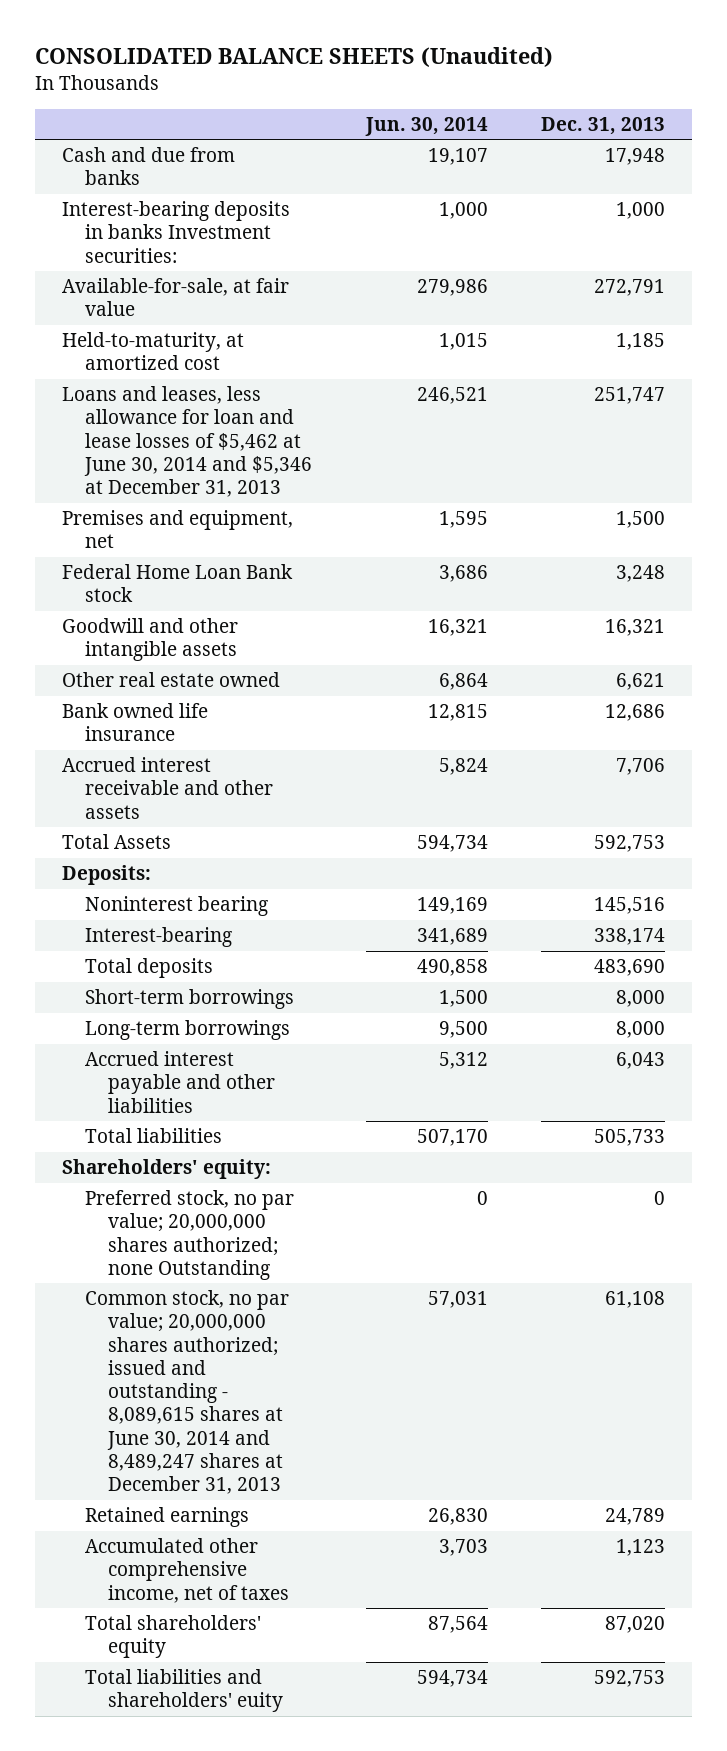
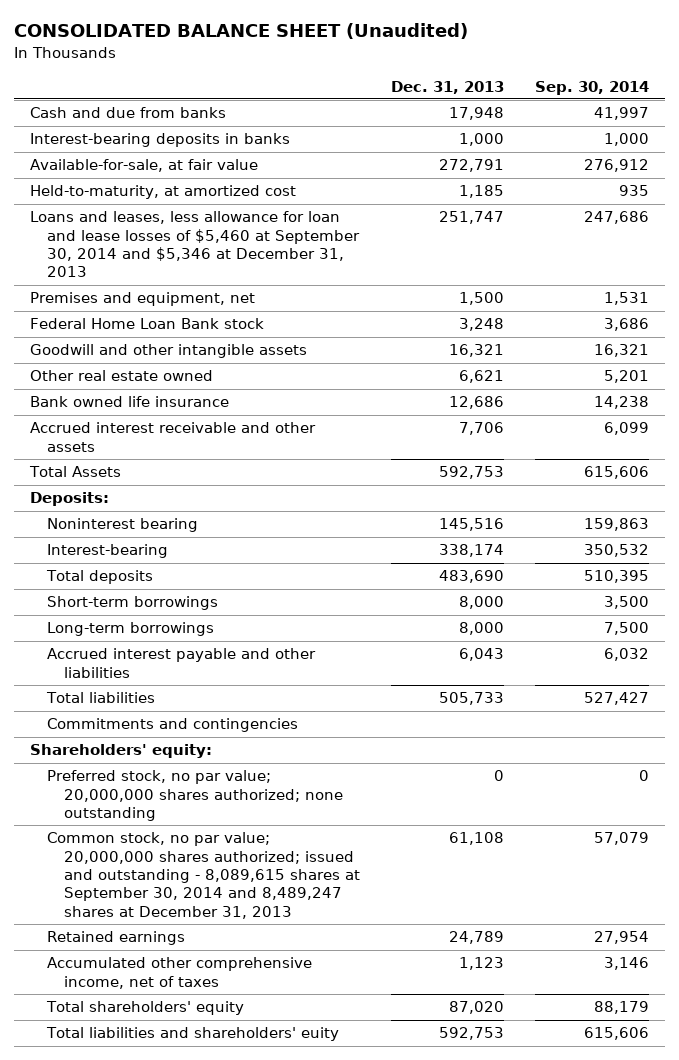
[35,47,554,68] CONSOLIDATED BALANCE SHEETS (Unaudited) -> [13,23,468,40] CONSOLIDATED BALANCE SHEET (Unaudited)
[364,116,488,136] Jun. 30, 2014 -> none
none -> [535,80,650,95] Sep. 30, 2014
[61,201,290,263] Interest-bearing deposits in banks Investment securities: -> [29,133,290,148] Interest-bearing deposits in banks
[61,386,312,498] Loans and leases, less allowance for loan and lease losses of $5,462 at June 30, 2014 and $5,346 at December 31, 2013 -> [29,211,360,278] Loans and leases, less allowance for loan and lease losses of $5,460 at September 30, 2014 and $5,346 at December 31, 2013
none -> [46,718,298,733] Commitments and contingencies
[84,1190,294,1280] Preferred stock, no par value; 20,000,000 shares authorized; none Outstanding -> [46,770,343,821] Preferred stock, no par value; 20,000,000 shares authorized; none outstanding
[84,1290,289,1495] Common stock, no par value; 20,000,000 shares authorized; issued and outstanding - 8,089,615 shares at June 30, 2014 and 8,489,247 shares at December 31, 2013 -> [46,832,360,919] Common stock, no par value; 20,000,000 shares authorized; issued and outstanding - 8,089,615 shares at September 30, 2014 and 8,489,247 shares at December 31, 2013

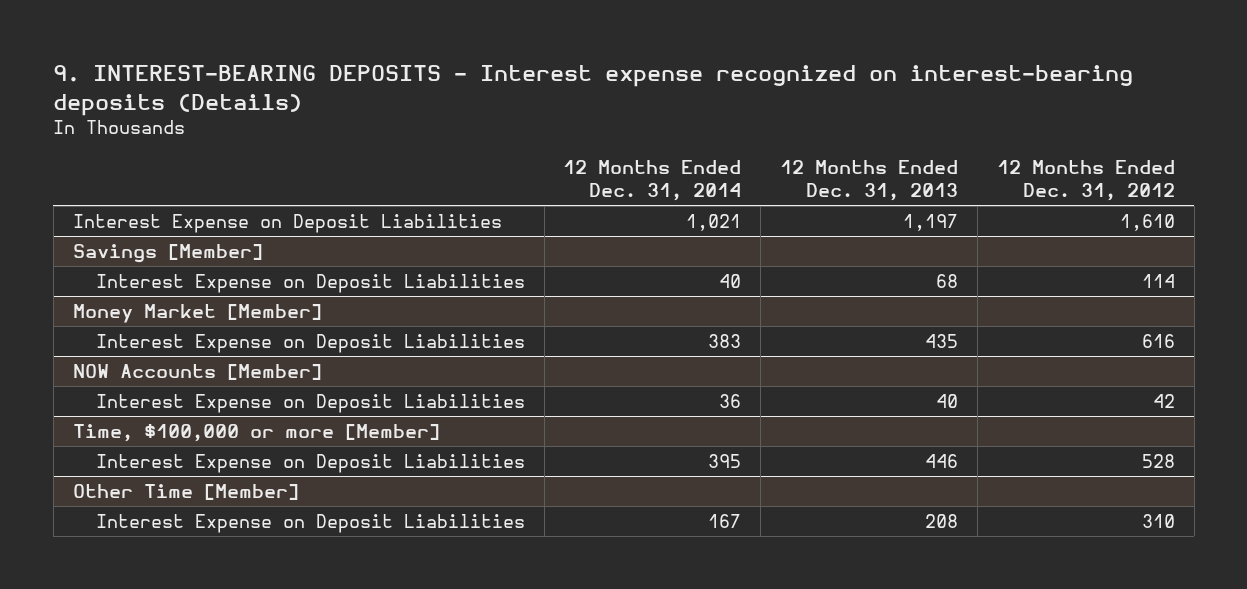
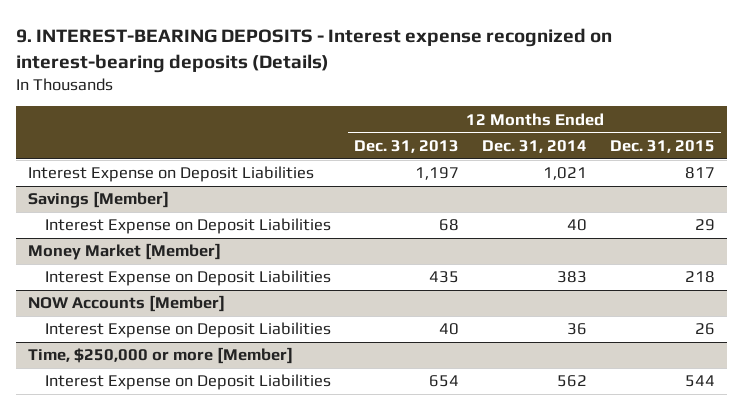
[996,160,1175,202] 12 Months Ended Dec. 31, 2012 -> none
none -> [610,139,716,153] Dec. 31, 2015
[72,483,299,500] Other Time [Member] -> none
[95,513,525,533] Interest Expense on Deposit Liabilities -> none
[72,423,440,442] Time, $100,000 or more [Member] -> [28,347,294,365] Time, $250,000 or more [Member]
[708,453,742,468] 395 -> [557,375,588,388] 562
[925,453,959,468] 446 -> [428,375,459,388] 654

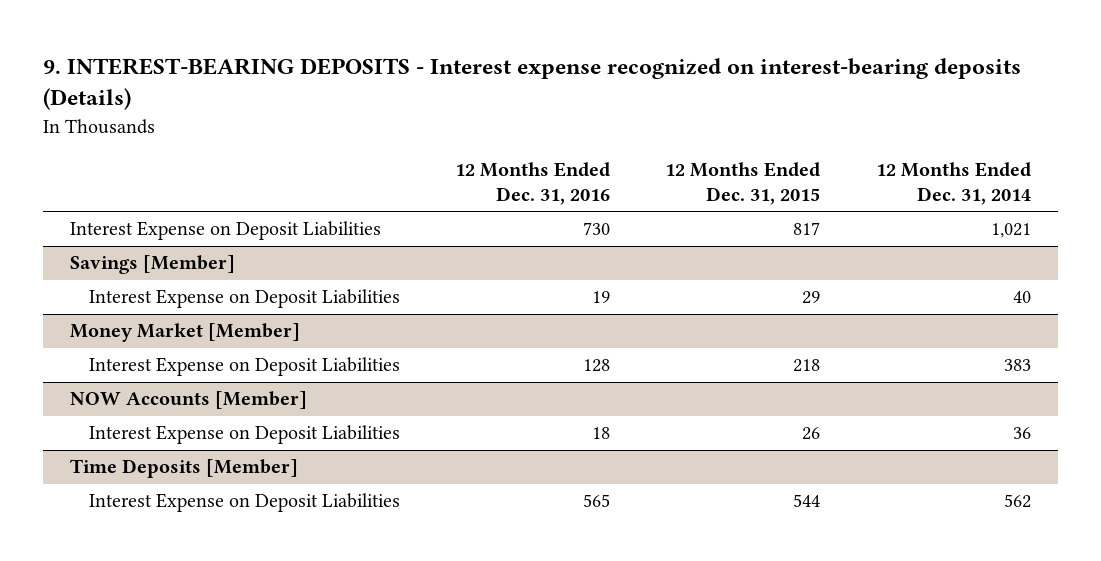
[353,139,459,153] Dec. 31, 2013 -> none
none -> [454,162,610,205] 12 Months Ended Dec. 31, 2016
[28,347,294,365] Time, $250,000 or more [Member] -> [70,459,299,479] Time Deposits [Member]

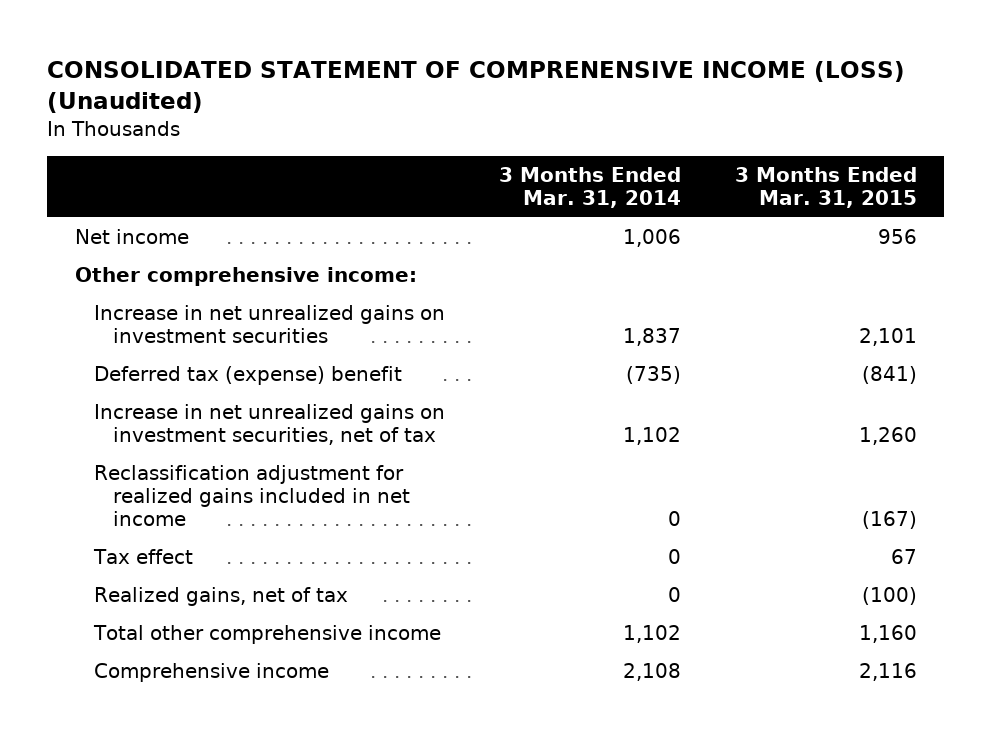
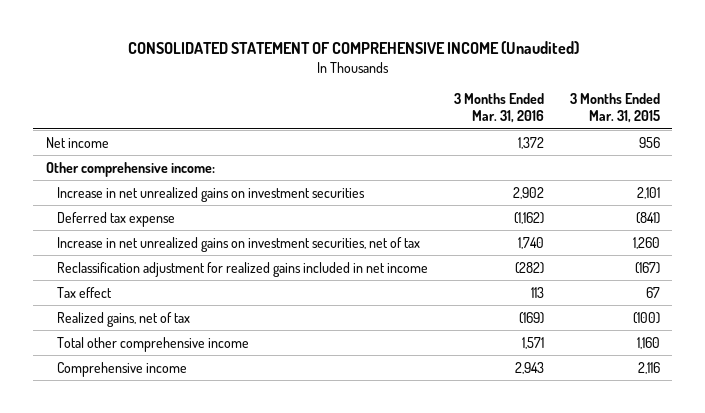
[47,61,906,113] CONSOLIDATED STATEMENT OF COMPRENENSIVE INCOME (LOSS) (Unaudited) -> [127,40,579,54] CONSOLIDATED STATEMENT OF COMPREHENSIVE INCOME (Unaudited)
[498,166,681,208] 3 Months Ended Mar. 31, 2014 -> none
none -> [453,92,544,124] 3 Months Ended Mar. 31, 2016
[93,366,402,386] Deferred tax (expense) benefit -> [56,211,175,227] Deferred tax expense

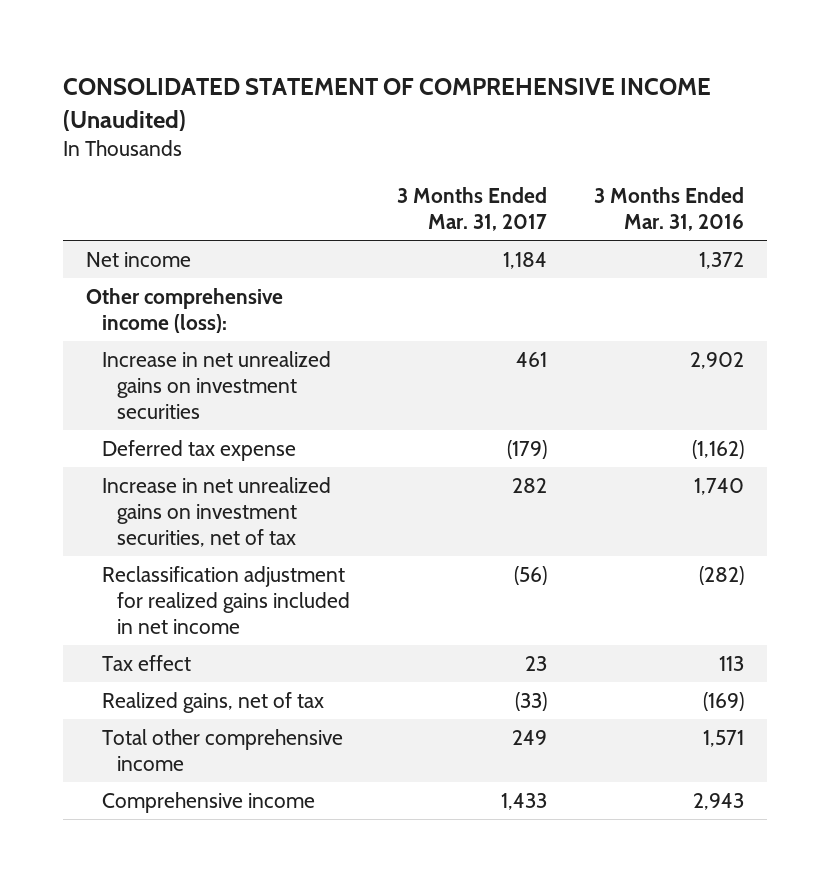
[569,92,660,124] 3 Months Ended Mar. 31, 2015 -> none
none -> [397,186,548,231] 3 Months Ended Mar. 31, 2017
[45,161,215,177] Other comprehensive income: -> [86,287,284,333] Other comprehensive income (loss):

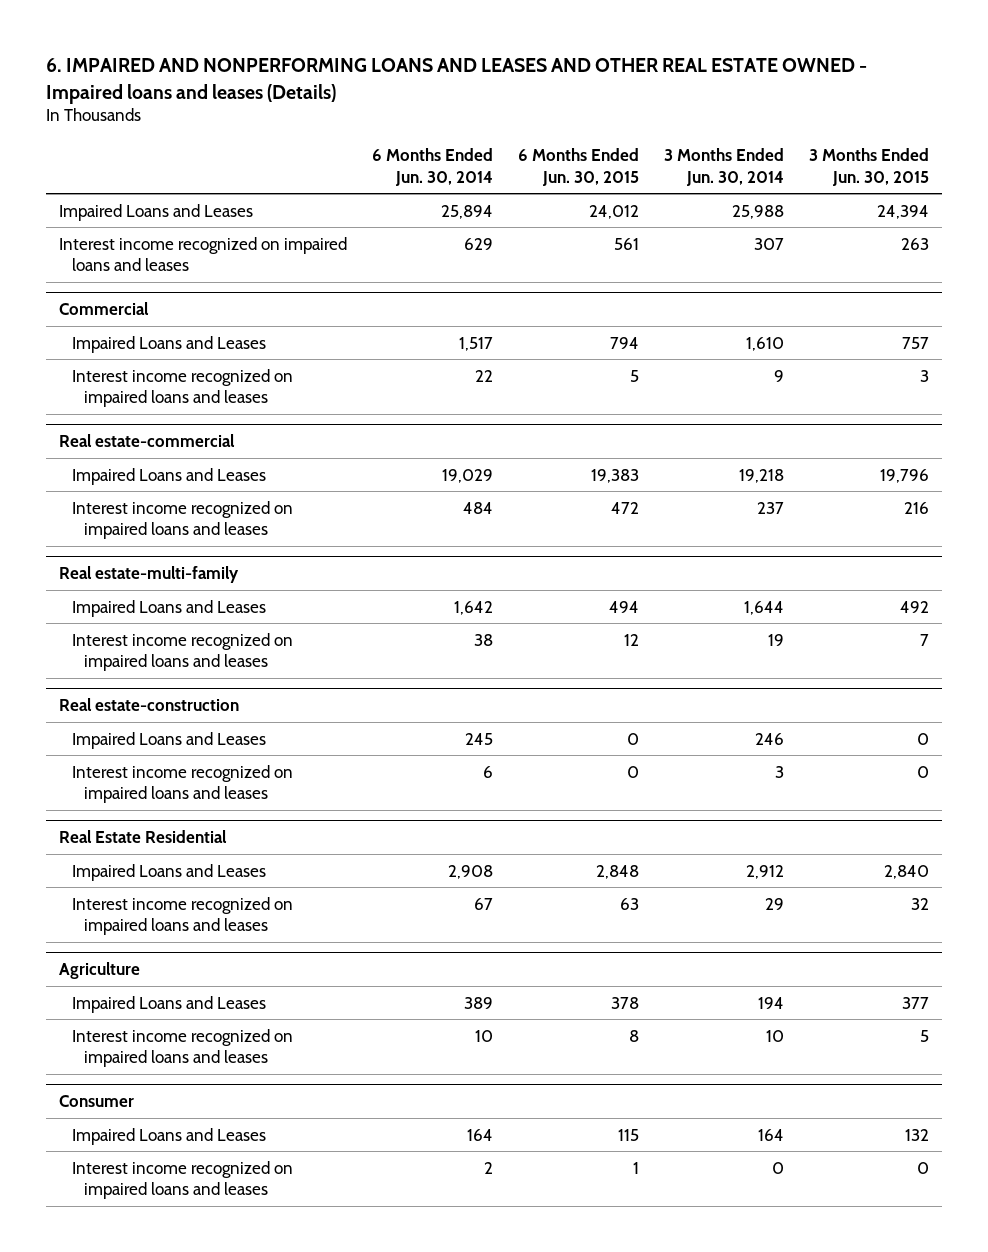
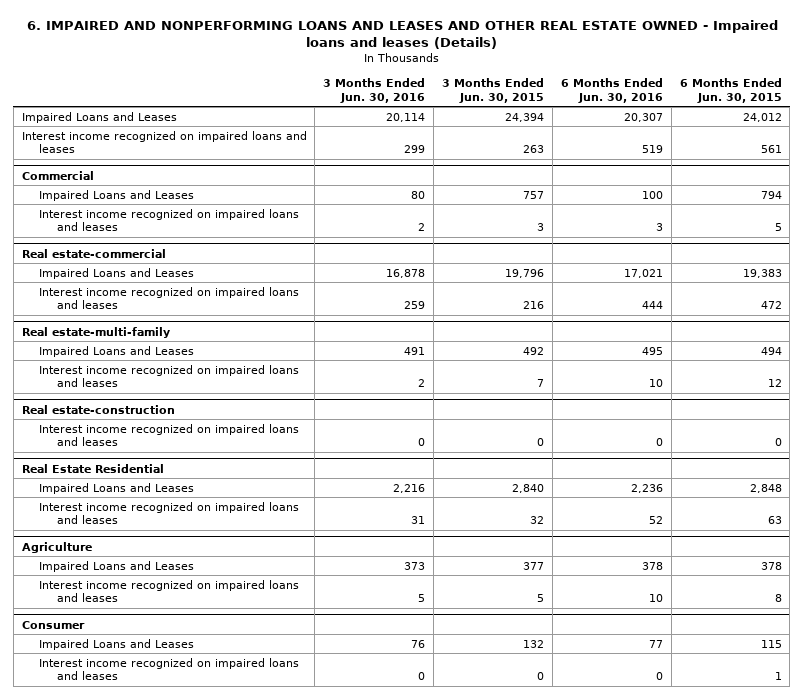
[372,147,494,186] 6 Months Ended Jun. 30, 2014 -> none
[664,147,785,186] 3 Months Ended Jun. 30, 2014 -> none
none -> [323,78,426,103] 3 Months Ended Jun. 30, 2016
none -> [560,78,663,103] 6 Months Ended Jun. 30, 2016
[71,731,266,749] Impaired Loans and Leases -> none

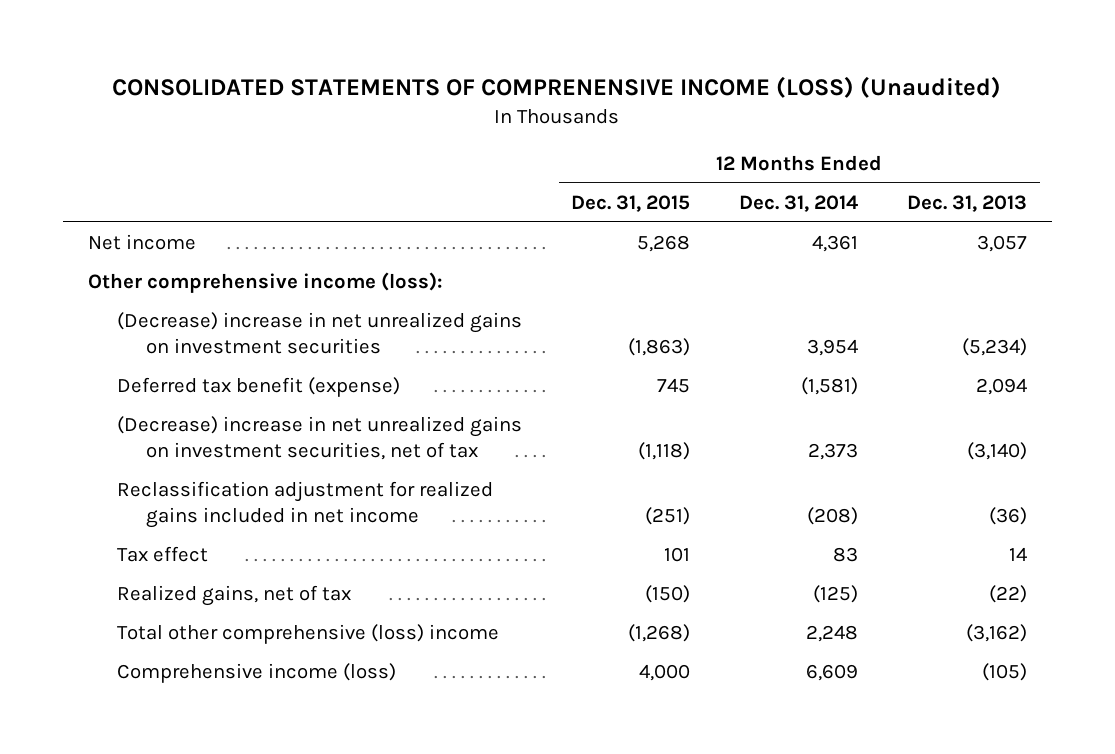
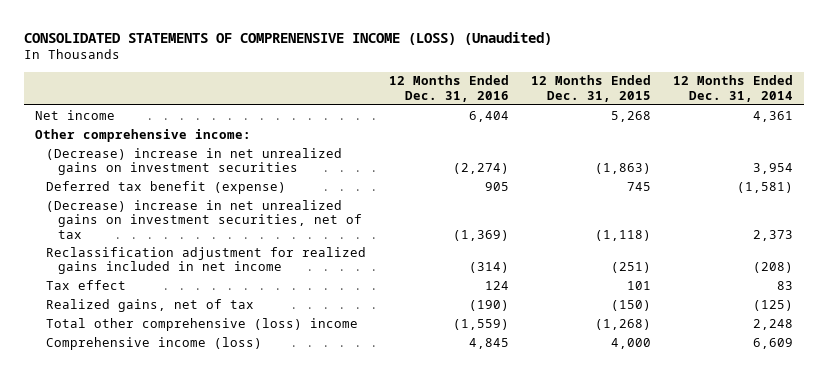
[907,194,1028,212] Dec. 31, 2013 -> none
none -> [388,75,509,102] 12 Months Ended Dec. 31, 2016
[87,271,443,293] Other comprehensive income (loss): -> [34,128,251,142] Other comprehensive income:

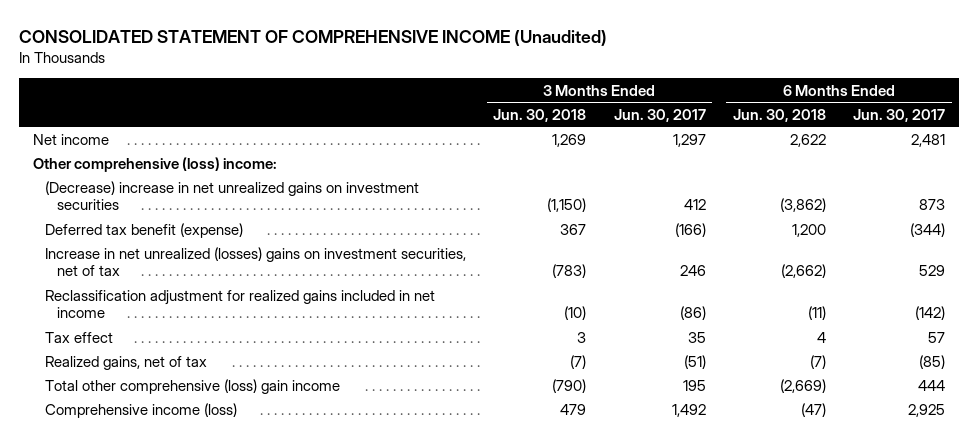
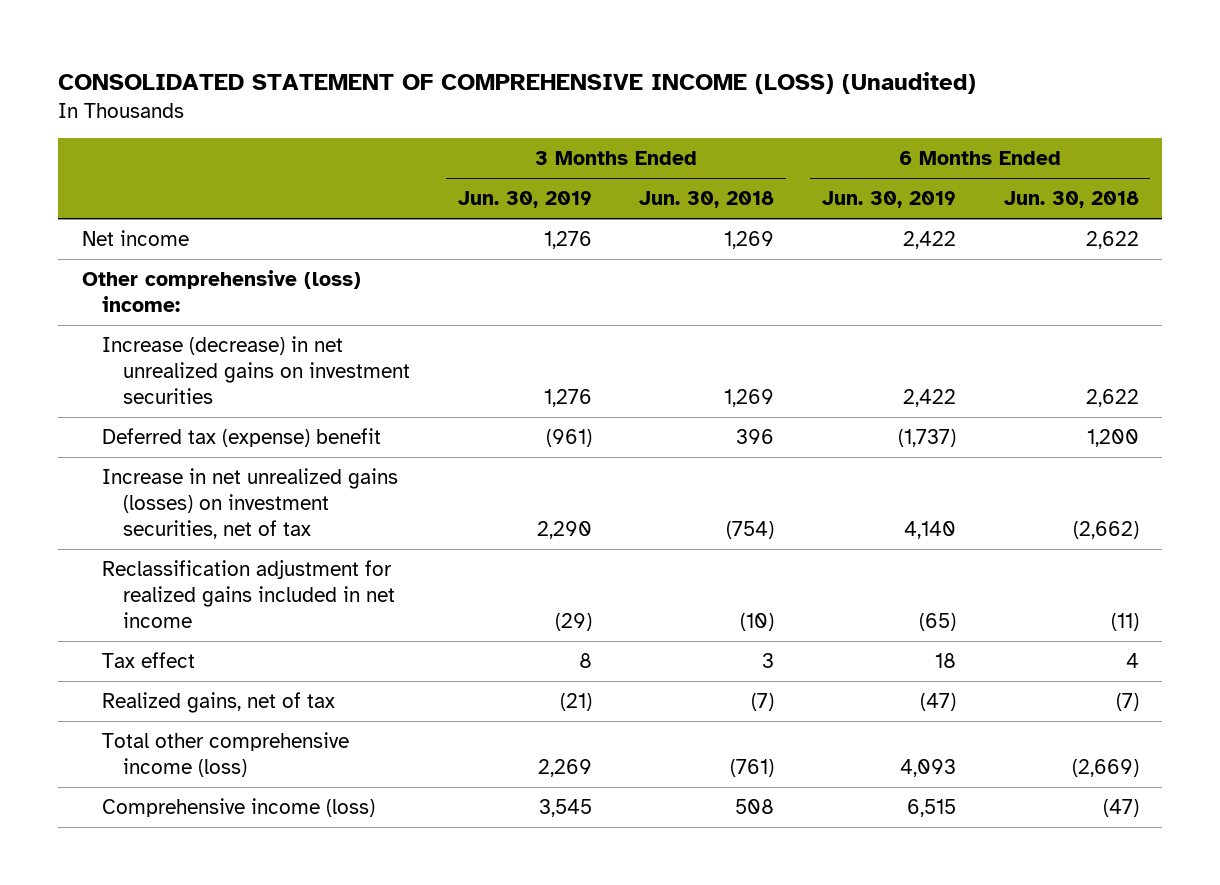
[19,29,608,46] CONSOLIDATED STATEMENT OF COMPREHENSIVE INCOME (Unaudited) -> [57,71,976,94] CONSOLIDATED STATEMENT OF COMPREHENSIVE INCOME (LOSS) (Unaudited)
[613,108,706,122] Jun. 30, 2017 -> none
[853,108,946,122] Jun. 30, 2017 -> none
none -> [457,191,592,209] Jun. 30, 2019
none -> [821,191,956,209] Jun. 30, 2019
[45,180,420,211] (Decrease) increase in net unrealized gains on investment securities -> [102,335,410,404] Increase (decrease) in net unrealized gains on investment securities
[547,198,587,213] (1,150) -> [724,388,775,407] 1,269
[779,198,826,213] (3,862) -> [1085,388,1139,407] 2,622
[45,222,244,238] Deferred tax benefit (expense) -> [102,427,382,447] Deferred tax (expense) benefit
[560,223,587,235] 367 -> [736,428,775,444] 396
[45,246,467,277] Increase in net unrealized (losses) gains on investment securities, net of tax -> [102,467,399,539] Increase in net unrealized gains (losses) on investment securities, net of tax
[552,264,587,279] (783) -> [726,520,775,539] (754)
[45,378,341,394] Total other comprehensive (loss) gain income -> [102,731,350,777] Total other comprehensive income (loss)
[552,378,587,393] (790) -> [730,758,775,777] (761)
[560,403,587,415] 479 -> [735,798,775,814] 508

